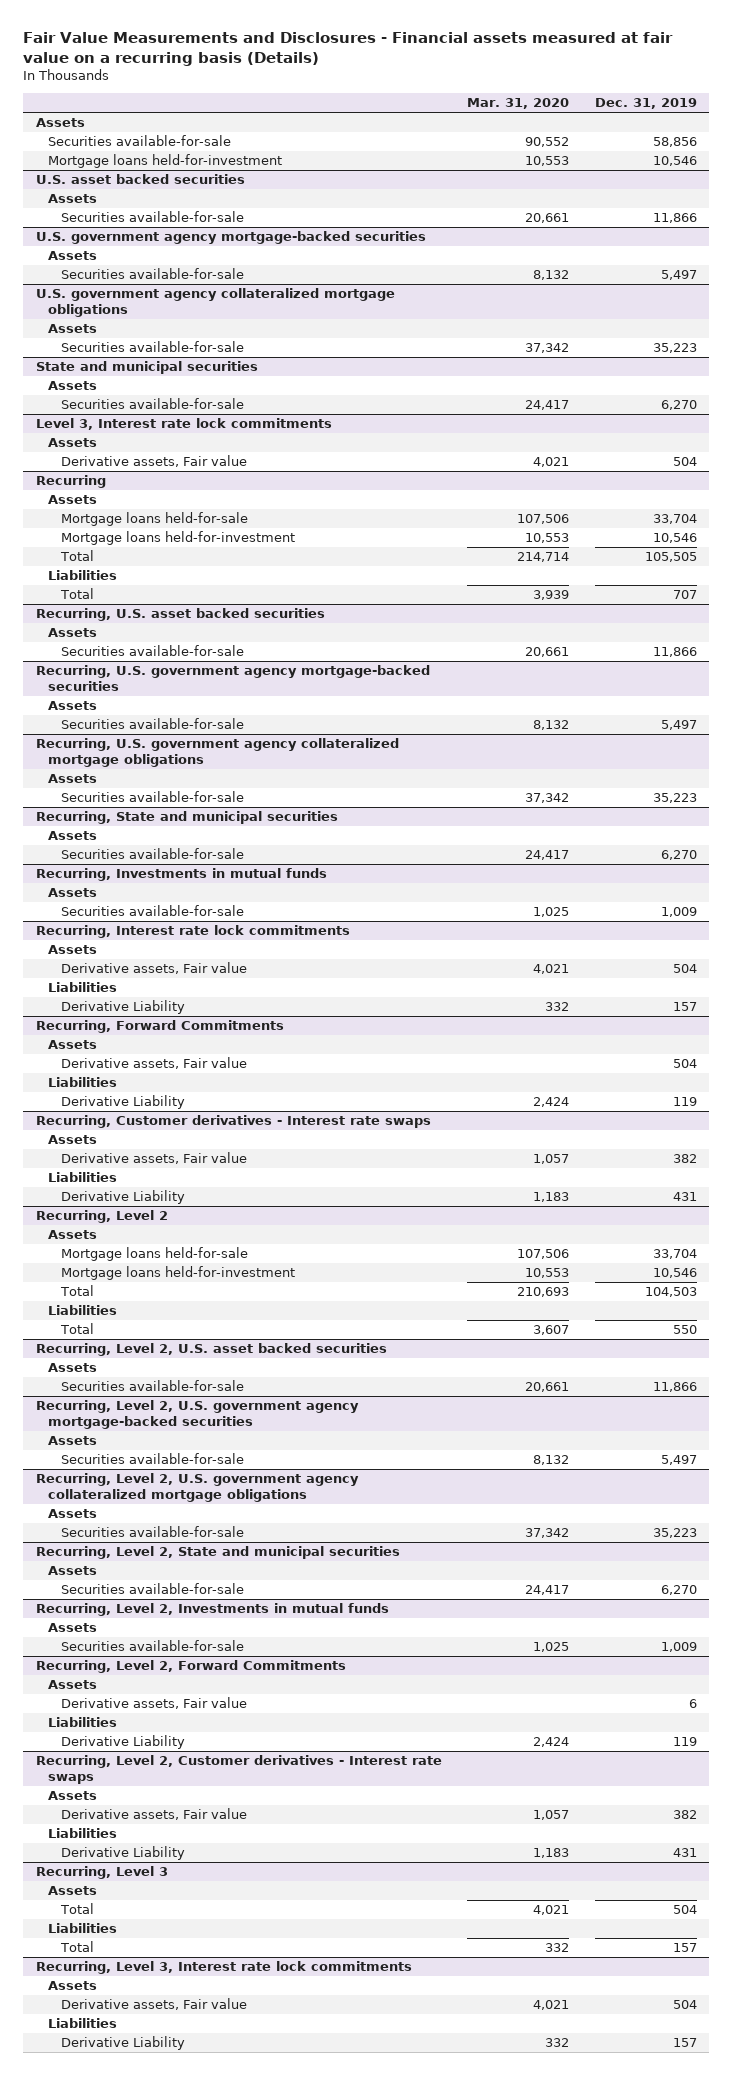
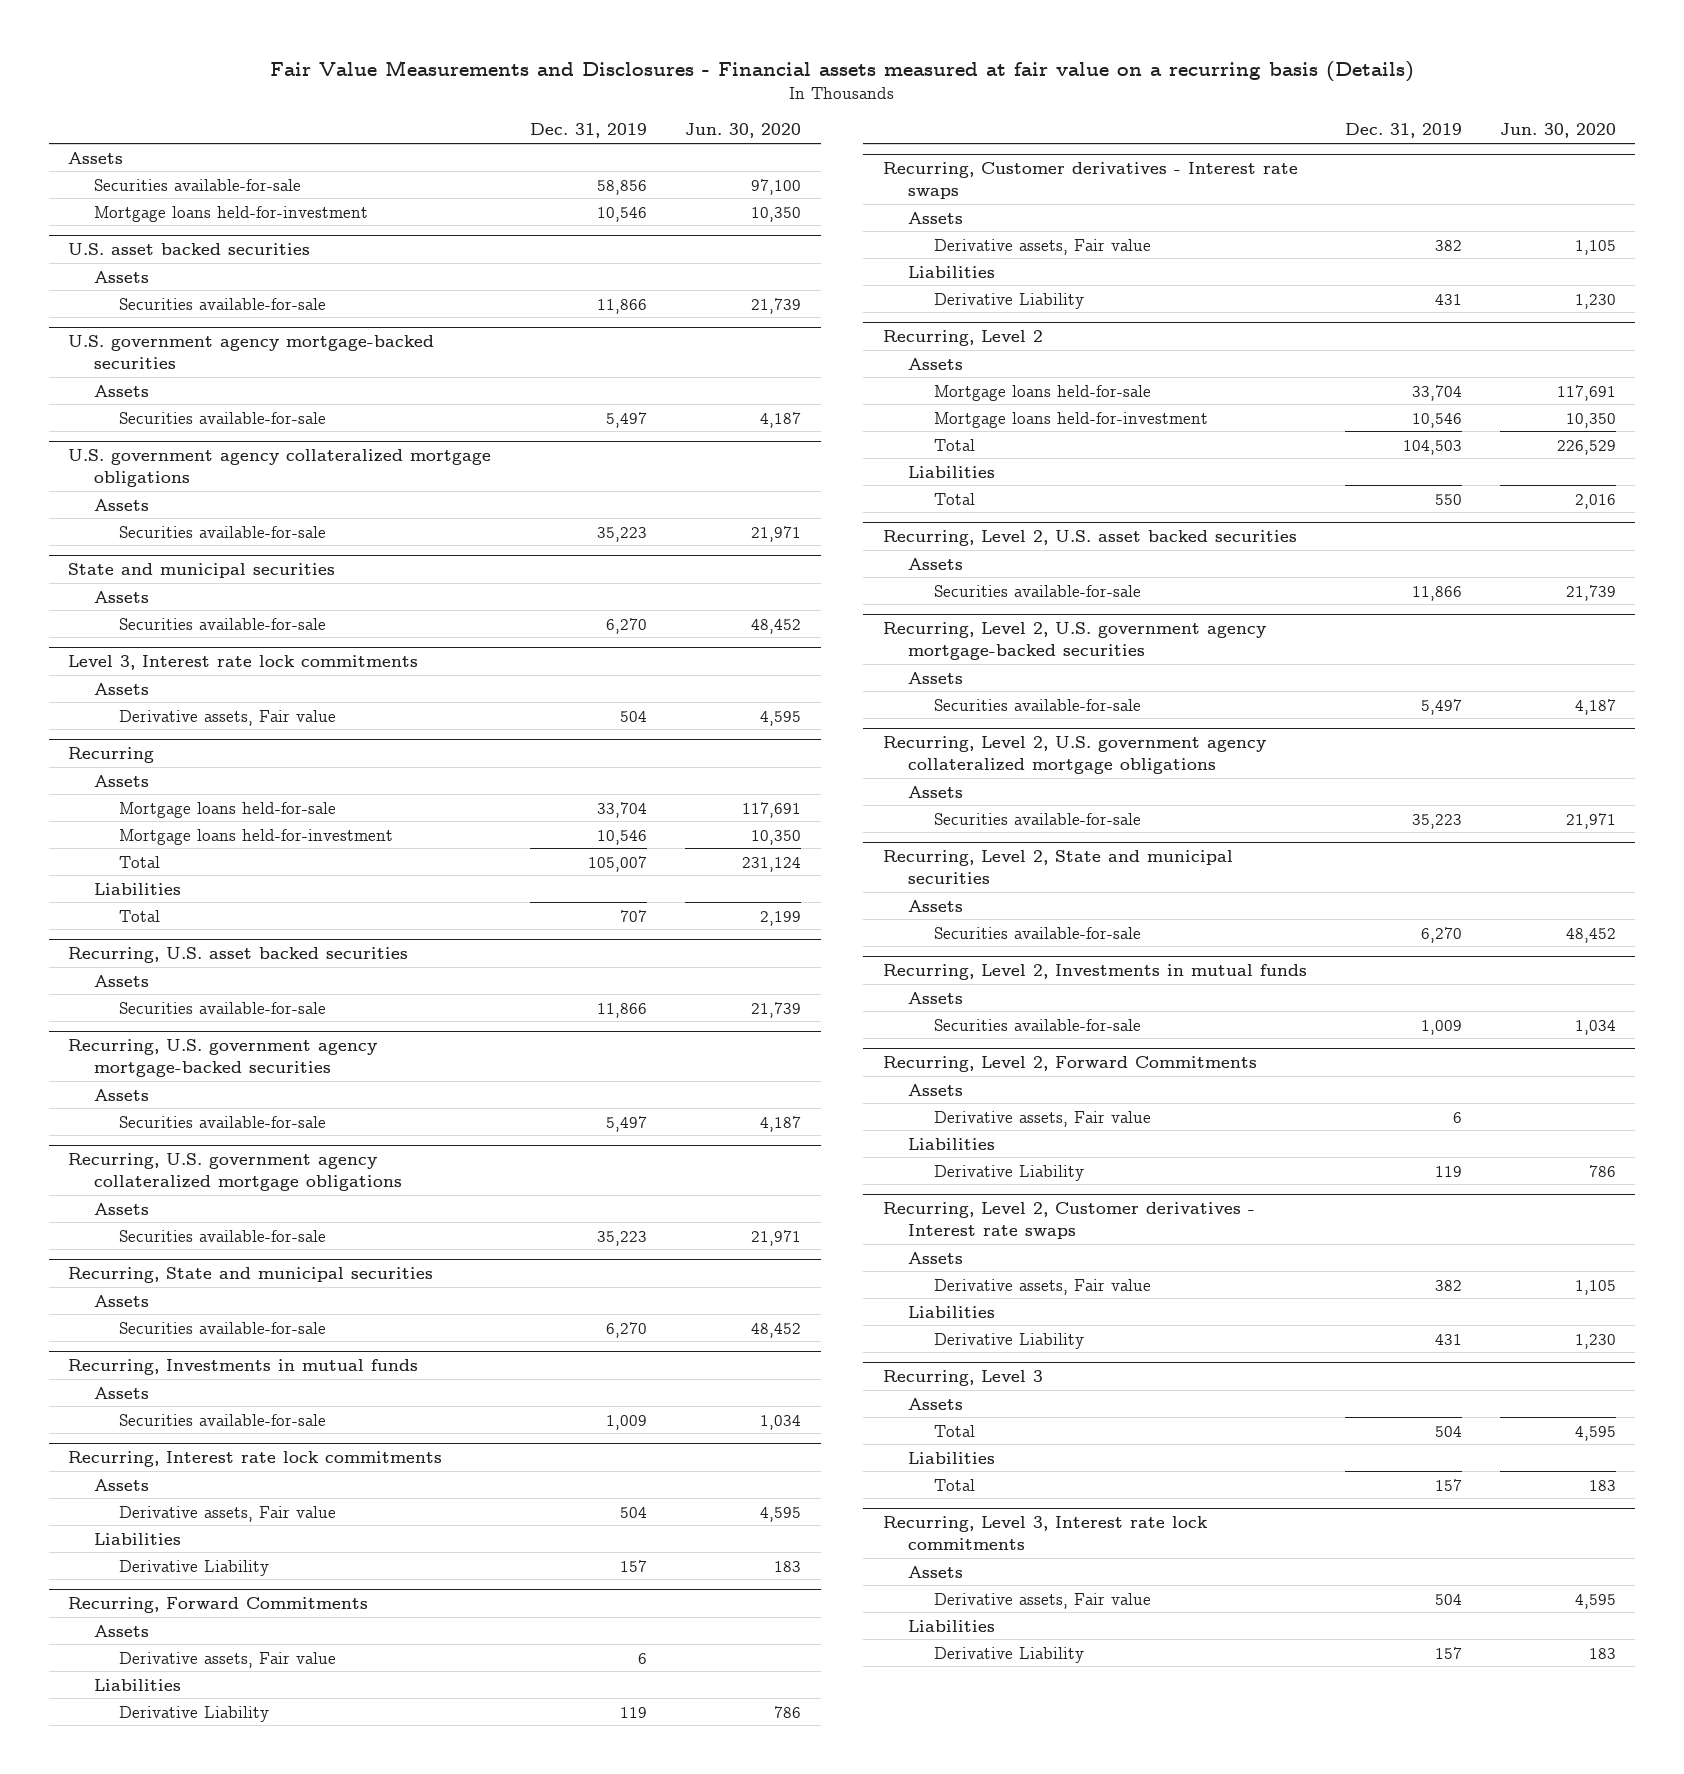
[467,98,570,110] Mar. 31, 2020 -> none
none -> [685,123,802,139] Jun. 30, 2020
[644,552,697,563] 105,505 -> [588,855,648,872] 105,007
[672,1059,697,1069] 504 -> [638,1652,648,1664] 6

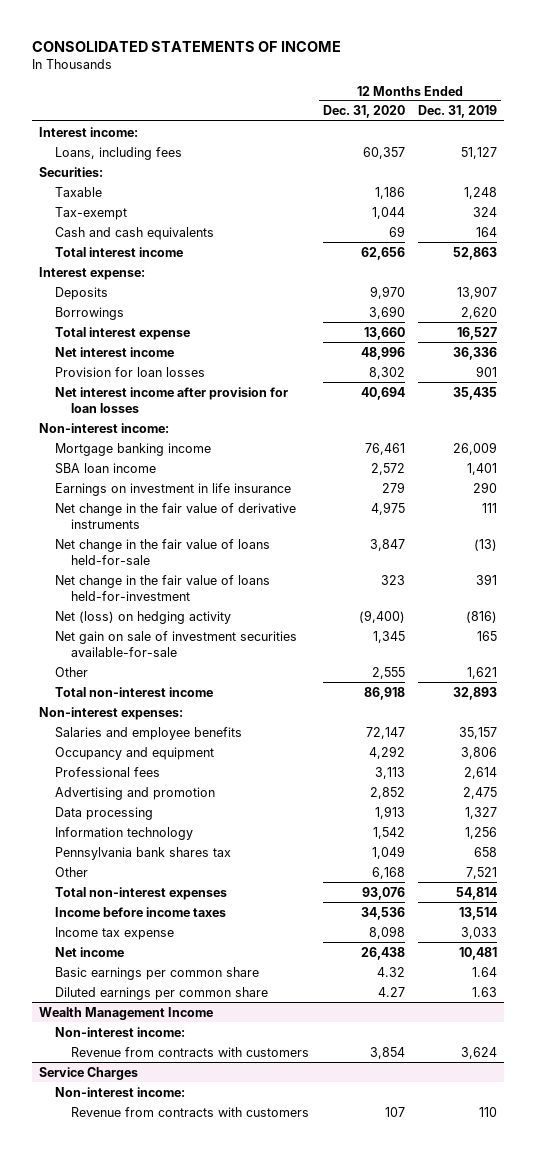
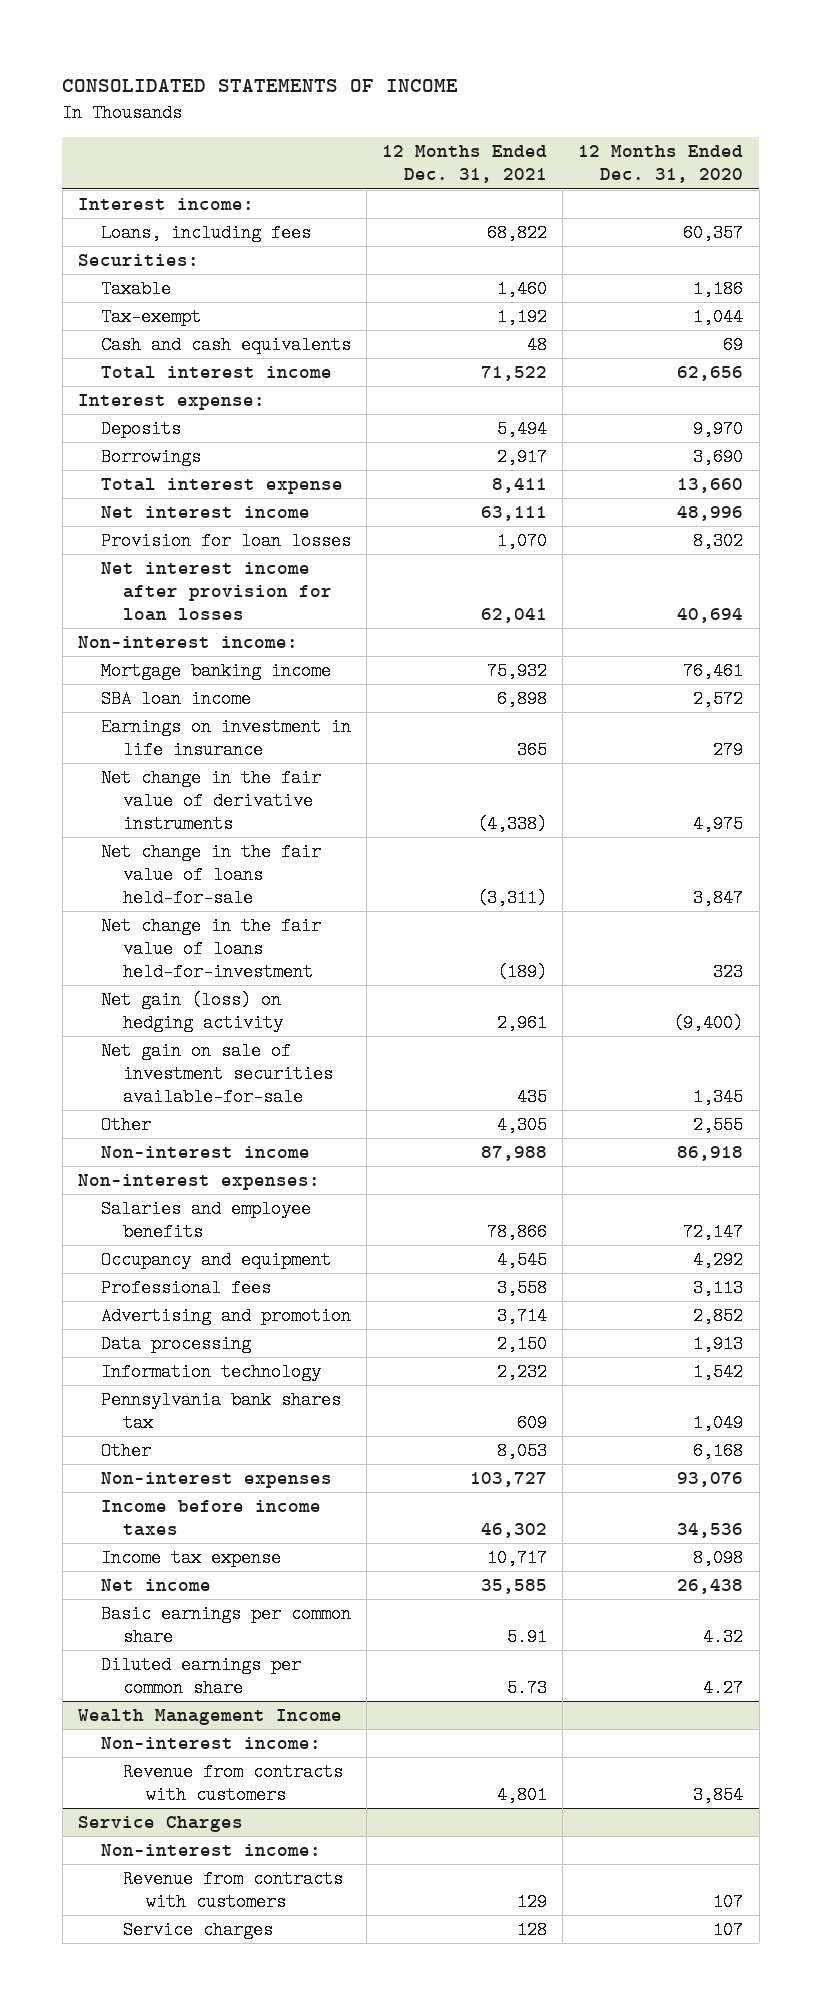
[418,105,498,119] Dec. 31, 2019 -> none
none -> [381,145,547,184] 12 Months Ended Dec. 31, 2021
[55,610,232,624] Net (loss) on hedging activity -> [100,991,284,1032] Net gain (loss) on hedging activity
[55,686,214,697] Total non-interest income -> [100,1146,310,1159] Non-interest income
[55,886,228,900] Total non-interest expenses -> [100,1472,332,1489] Non-interest expenses
none -> [123,1921,274,1940] Service charges

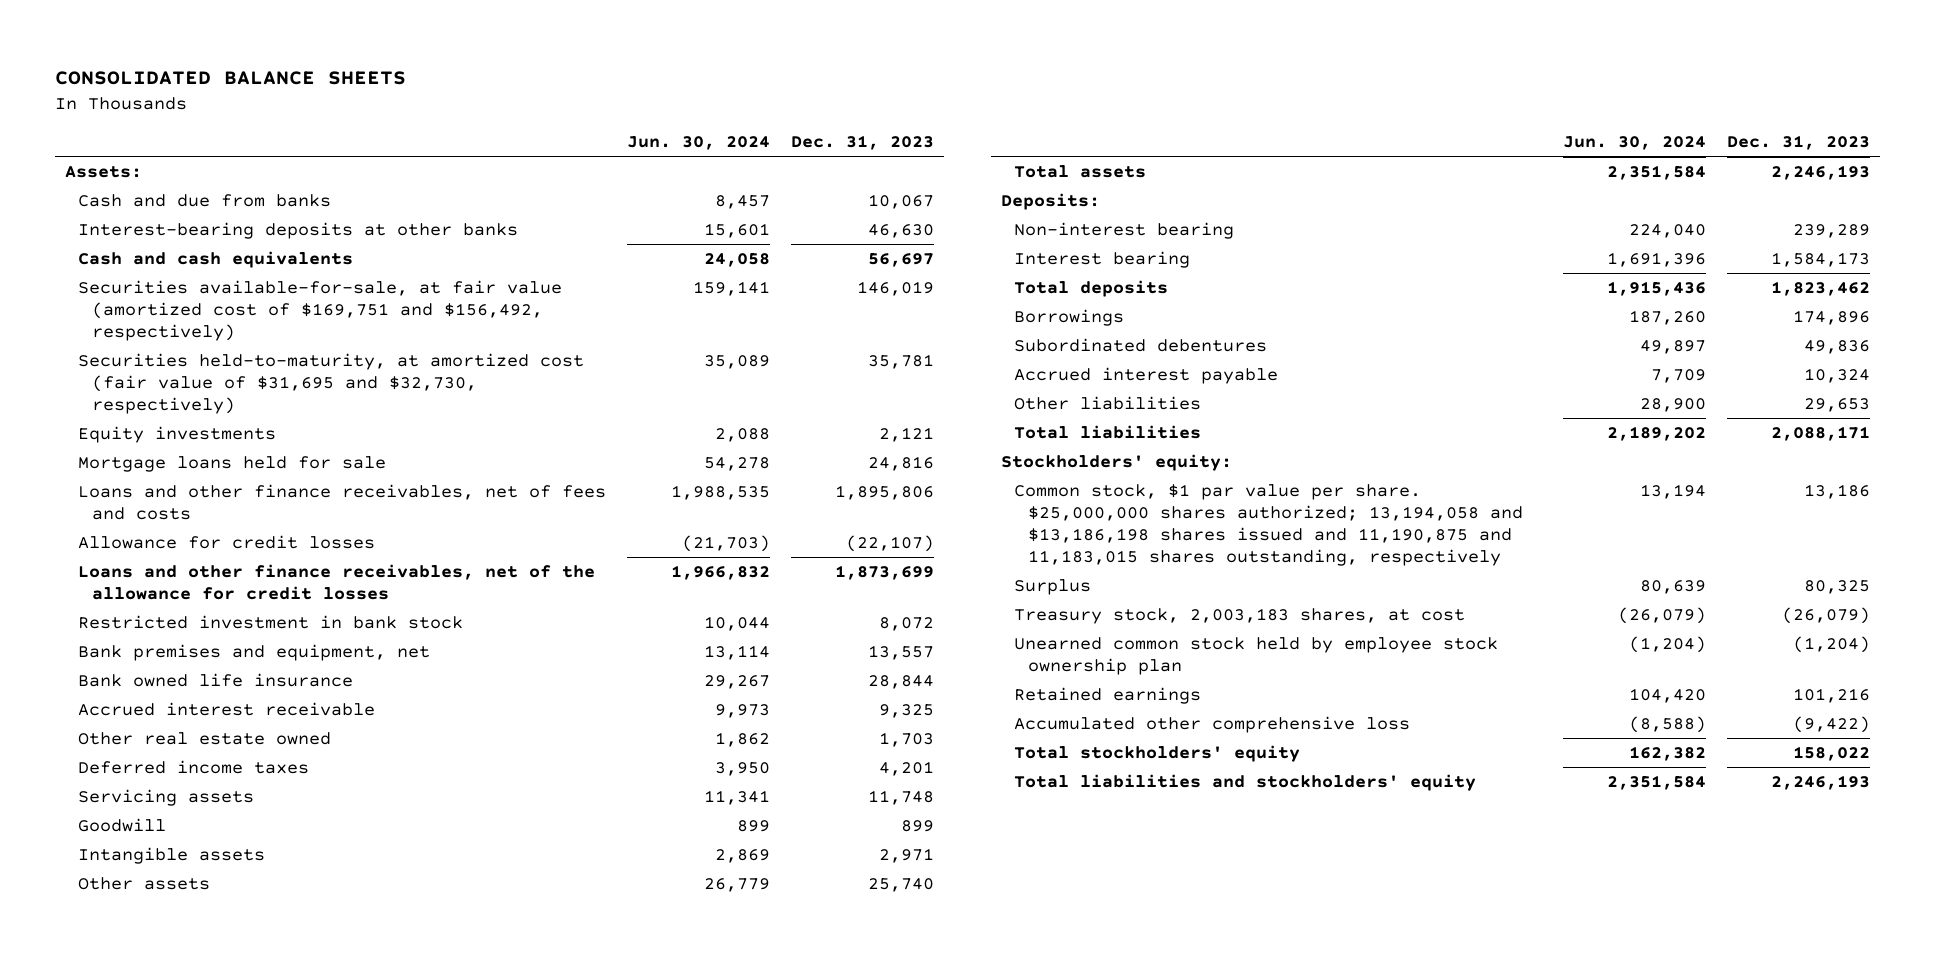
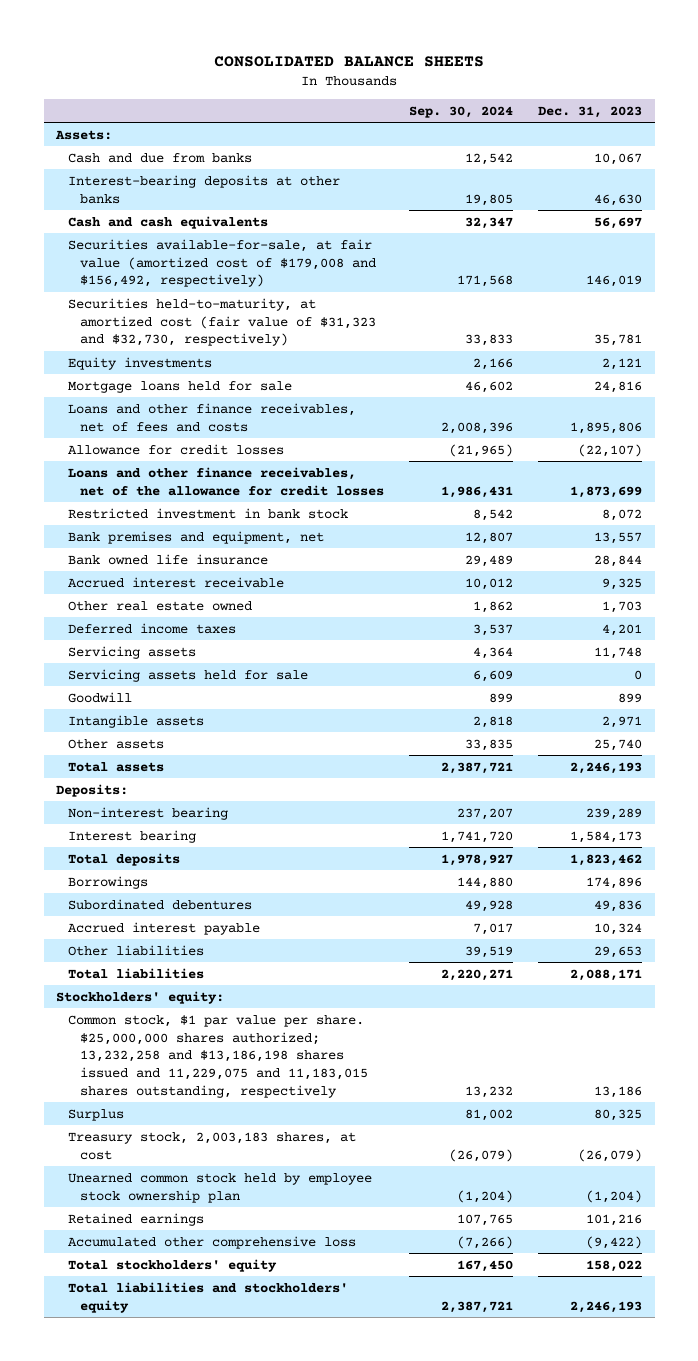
[627,136,771,151] Jun. 30, 2024 -> none
none -> [408,105,513,118] Sep. 30, 2024
[78,279,563,341] Securities available-for-sale, at fair value (amortized cost of $169,751 and $156,492, respectively) -> [68,238,376,288] Securities available-for-sale, at fair value (amortized cost of $179,008 and $156,492, respectively)
[78,352,585,414] Securities held-to-maturity, at amortized cost (fair value of $31,695 and $32,730, respectively) -> [68,297,376,347] Securities held-to-maturity, at amortized cost (fair value of $31,323 and $32,730, respectively)
none -> [68,668,309,682] Servicing assets held for sale
[1014,483,1523,567] Common stock, $1 par value per share. $25,000,000 shares authorized; 13,194,058 and $13,186,198 shares issued and 11,190,875 and 11,183,015 shares outstanding, respectively -> [68,1014,368,1098] Common stock, $1 par value per share. $25,000,000 shares authorized; 13,232,258 and $13,186,198 shares issued and 11,229,075 and 11,183,015 shares outstanding, respectively

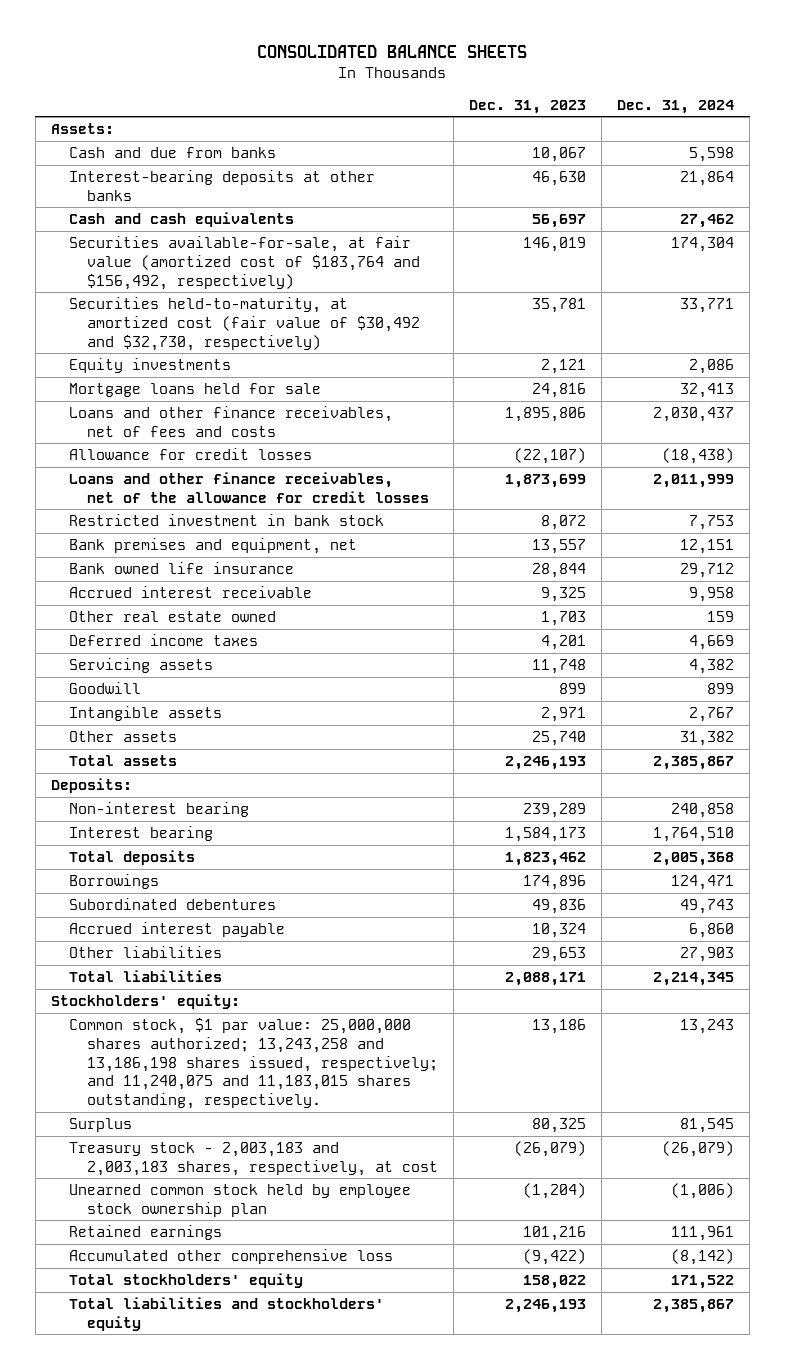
[408,105,513,118] Sep. 30, 2024 -> none
none -> [617,99,735,114] Dec. 31, 2024
[68,238,376,288] Securities available-for-sale, at fair value (amortized cost of $179,008 and $156,492, respectively) -> [68,236,420,290] Securities available-for-sale, at fair value (amortized cost of $183,764 and $156,492, respectively)
[68,297,376,347] Securities held-to-maturity, at amortized cost (fair value of $31,323 and $32,730, respectively) -> [68,297,420,351] Securities held-to-maturity, at amortized cost (fair value of $30,492 and $32,730, respectively)
[68,668,309,682] Servicing assets held for sale -> none
[68,1014,368,1098] Common stock, $1 par value per share. $25,000,000 shares authorized; 13,232,258 and $13,186,198 shares issued and 11,229,075 and 11,183,015 shares outstanding, respectively -> [68,1018,438,1110] Common stock, $1 par value: 25,000,000 shares authorized; 13,243,258 and 13,186,198 shares issued, respectively; and 11,240,075 and 11,183,015 shares outstanding, respectively.
[68,1131,357,1160] Treasury stock, 2,003,183 shares, at cost -> [68,1142,438,1176] Treasury stock - 2,003,183 and 2,003,183 shares, respectively, at cost

